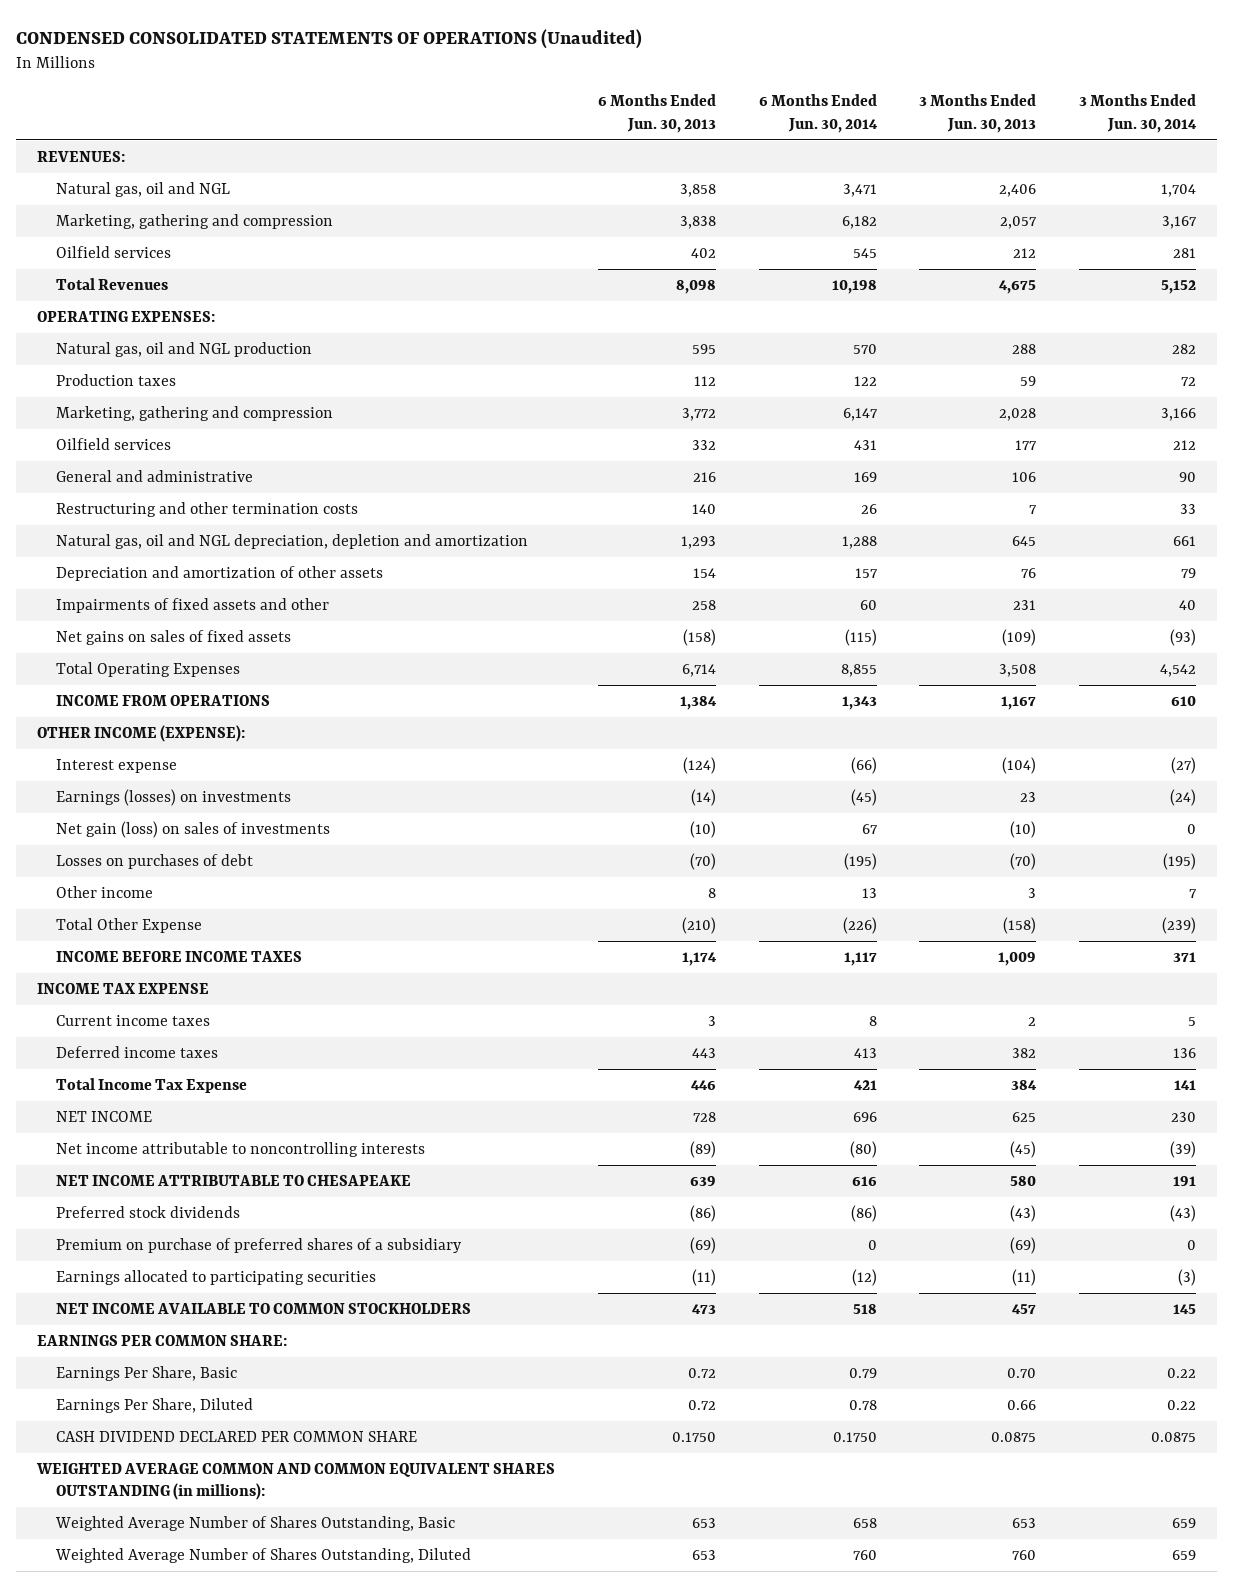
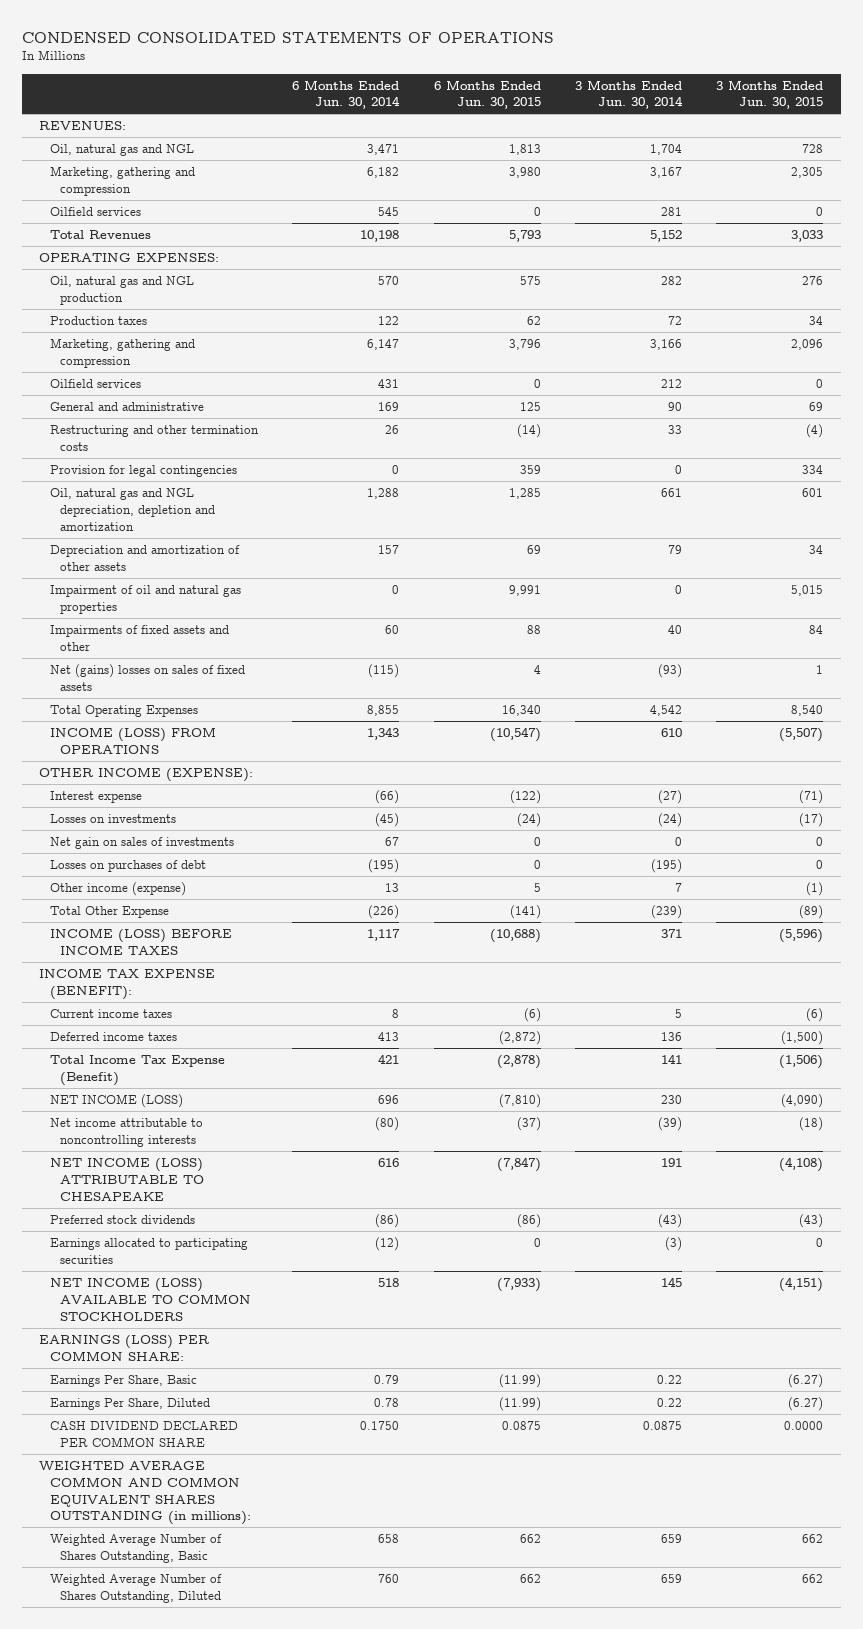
[16,28,643,49] CONDENSED CONSOLIDATED STATEMENTS OF OPERATIONS (Unaudited) -> [22,31,555,43] CONDENSED CONSOLIDATED STATEMENTS OF OPERATIONS
[598,94,717,133] 6 Months Ended Jun. 30, 2013 -> none
[919,94,1037,133] 3 Months Ended Jun. 30, 2013 -> none
none -> [433,79,541,110] 6 Months Ended Jun. 30, 2015
none -> [716,79,824,110] 3 Months Ended Jun. 30, 2015
[55,182,230,198] Natural gas, oil and NGL -> [49,144,194,157] Oil, natural gas and NGL
[55,342,312,358] Natural gas, oil and NGL production -> [49,276,194,305] Oil, natural gas and NGL production
none -> [49,465,237,478] Provision for legal contingencies
[55,534,528,550] Natural gas, oil and NGL depreciation, depletion and amortization -> [49,488,216,531] Oil, natural gas and NGL depreciation, depletion and amortization
none -> [49,585,241,614] Impairment of oil and natural gas properties
[55,630,291,646] Net gains on sales of fixed assets -> [49,664,245,691] Net (gains) losses on sales of fixed assets
[55,695,270,707] INCOME FROM OPERATIONS -> [49,727,216,754] INCOME (LOSS) FROM OPERATIONS
[55,789,291,807] Earnings (losses) on investments -> [49,814,176,824] Losses on investments
[55,821,330,839] Net gain (loss) on sales of investments -> [49,837,234,850] Net gain on sales of investments
[55,886,153,899] Other income -> [49,882,186,897] Other income (expense)
[55,951,302,963] INCOME BEFORE INCOME TAXES -> [49,928,232,955] INCOME (LOSS) BEFORE INCOME TAXES
[37,983,210,995] INCOME TAX EXPENSE -> [39,968,216,1000] INCOME TAX EXPENSE (BENEFIT):
[55,1078,247,1094] Total Income Tax Expense -> [49,1055,225,1086] Total Income Tax Expense (Benefit)
[55,1111,152,1123] NET INCOME -> [49,1094,183,1109] NET INCOME (LOSS)
[55,1175,411,1187] NET INCOME ATTRIBUTABLE TO CHESAPEAKE -> [49,1157,205,1201] NET INCOME (LOSS) ATTRIBUTABLE TO CHESAPEAKE
[55,1238,462,1254] Premium on purchase of preferred shares of a subsidiary -> none
[55,1303,471,1315] NET INCOME AVAILABLE TO COMMON STOCKHOLDERS -> [49,1277,252,1321] NET INCOME (LOSS) AVAILABLE TO COMMON STOCKHOLDERS
[37,1335,288,1347] EARNINGS PER COMMON SHARE: -> [39,1335,210,1361] EARNINGS (LOSS) PER COMMON SHARE:

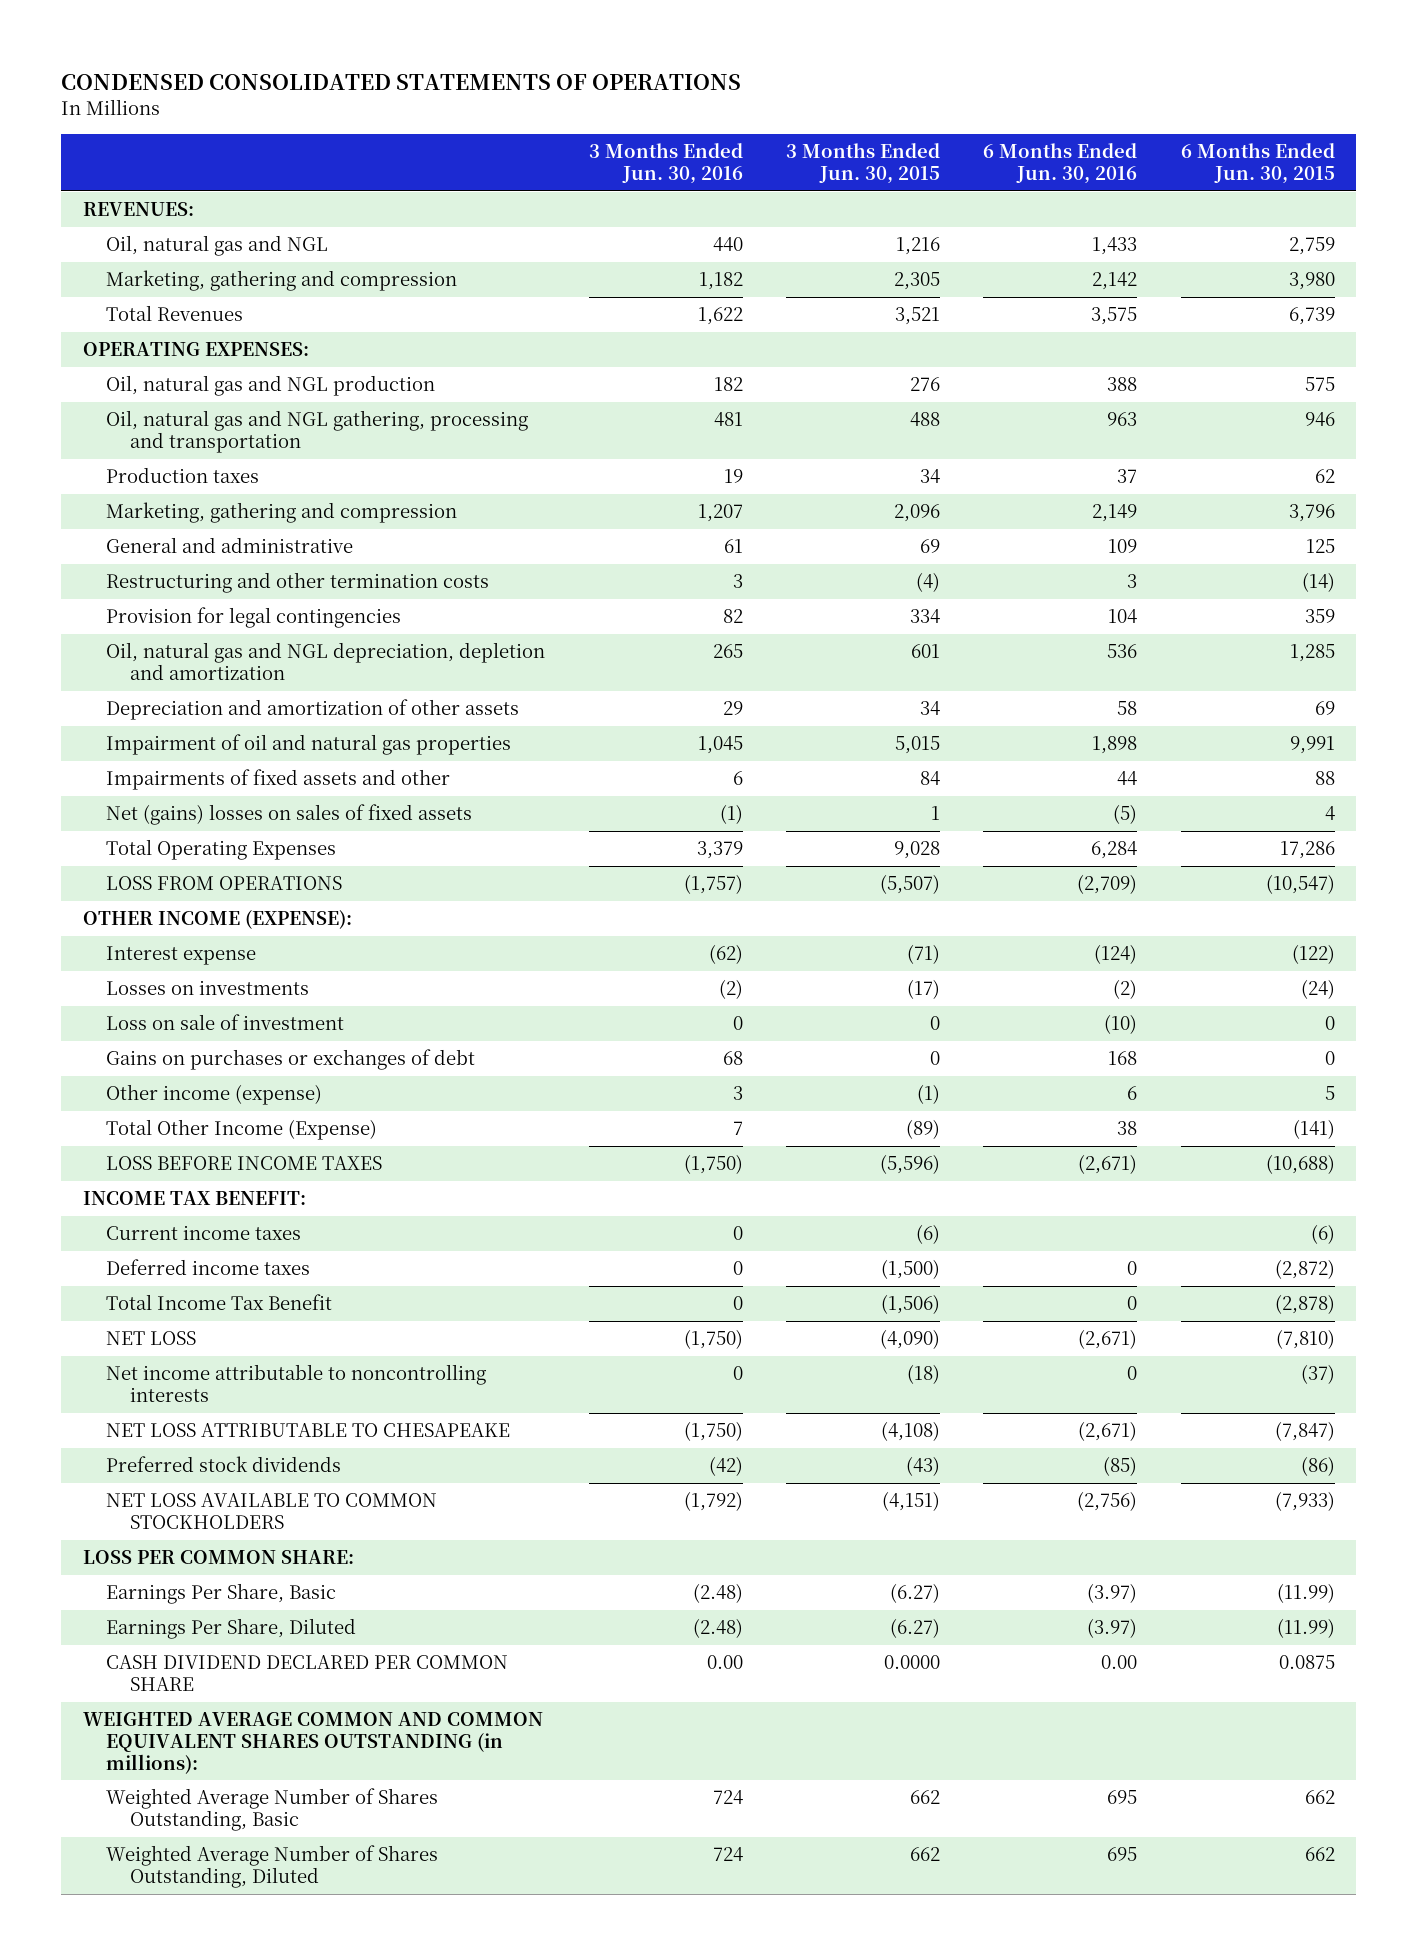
[292,79,401,110] 6 Months Ended Jun. 30, 2014 -> none
[574,79,683,110] 3 Months Ended Jun. 30, 2014 -> none
none -> [588,143,743,185] 3 Months Ended Jun. 30, 2016
none -> [983,143,1138,185] 6 Months Ended Jun. 30, 2016
[508,144,541,156] 1,813 -> [1288,237,1335,256] 2,759
[802,144,824,154] 728 -> [895,237,940,256] 1,216
[49,207,141,217] Oilfield services -> none
[508,230,541,243] 5,793 -> [1288,307,1335,326] 6,739
[791,230,824,243] 3,033 -> [894,307,940,326] 3,521
none -> [106,410,529,454] Oil, natural gas and NGL gathering, processing and transportation
[49,379,141,389] Oilfield services -> none
[501,705,541,717] 16,340 -> [1279,841,1335,860] 17,286
[791,705,824,717] 8,540 -> [893,841,940,860] 9,028
[49,727,216,754] INCOME (LOSS) FROM OPERATIONS -> [106,876,343,891] LOSS FROM OPERATIONS
[49,837,234,850] Net gain on sales of investments -> [106,1014,345,1031] Loss on sale of investment
[49,860,206,873] Losses on purchases of debt -> [106,1049,476,1071] Gains on purchases or exchanges of debt
[49,906,169,919] Total Other Expense -> [106,1119,378,1141] Total Other Income (Expense)
[49,928,232,955] INCOME (LOSS) BEFORE INCOME TAXES -> [106,1156,383,1171] LOSS BEFORE INCOME TAXES
[39,968,216,1000] INCOME TAX EXPENSE (BENEFIT): -> [82,1191,306,1206] INCOME TAX BENEFIT:
[49,1055,225,1086] Total Income Tax Expense (Benefit) -> [106,1294,333,1311] Total Income Tax Benefit
[49,1094,183,1109] NET INCOME (LOSS) -> [106,1331,197,1346] NET LOSS
[49,1157,205,1201] NET INCOME (LOSS) ATTRIBUTABLE TO CHESAPEAKE -> [106,1423,511,1438] NET LOSS ATTRIBUTABLE TO CHESAPEAKE
[49,1238,248,1264] Earnings allocated to participating securities -> none
[49,1277,252,1321] NET INCOME (LOSS) AVAILABLE TO COMMON STOCKHOLDERS -> [106,1493,438,1530] NET LOSS AVAILABLE TO COMMON STOCKHOLDERS
[39,1335,210,1361] EARNINGS (LOSS) PER COMMON SHARE: -> [82,1550,354,1565] LOSS PER COMMON SHARE:

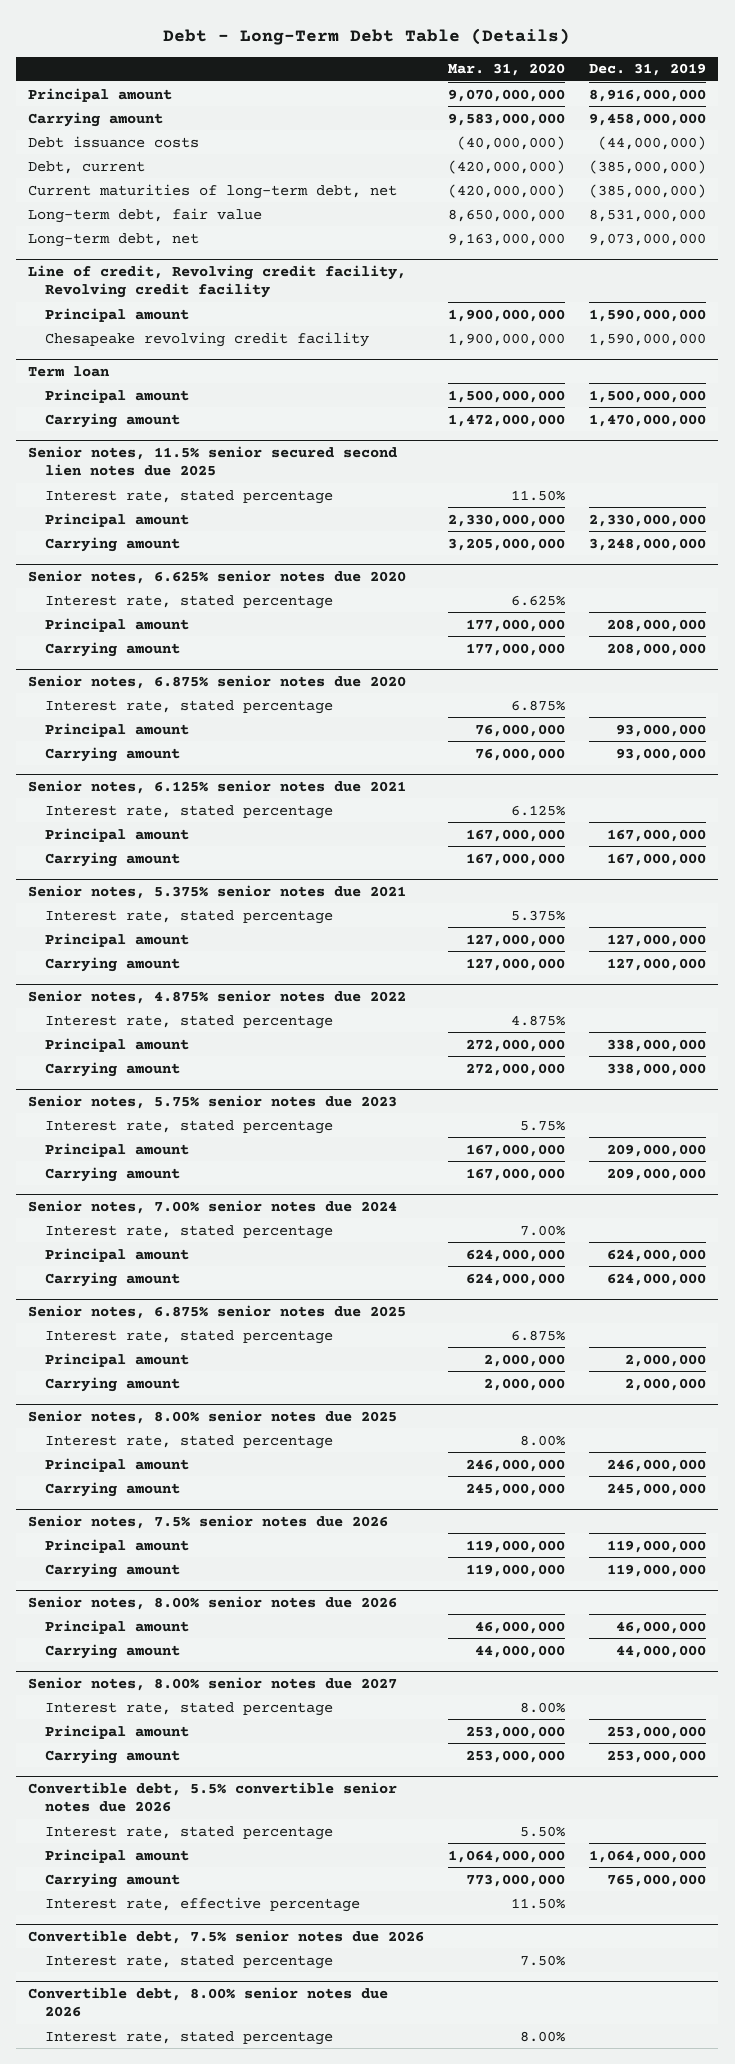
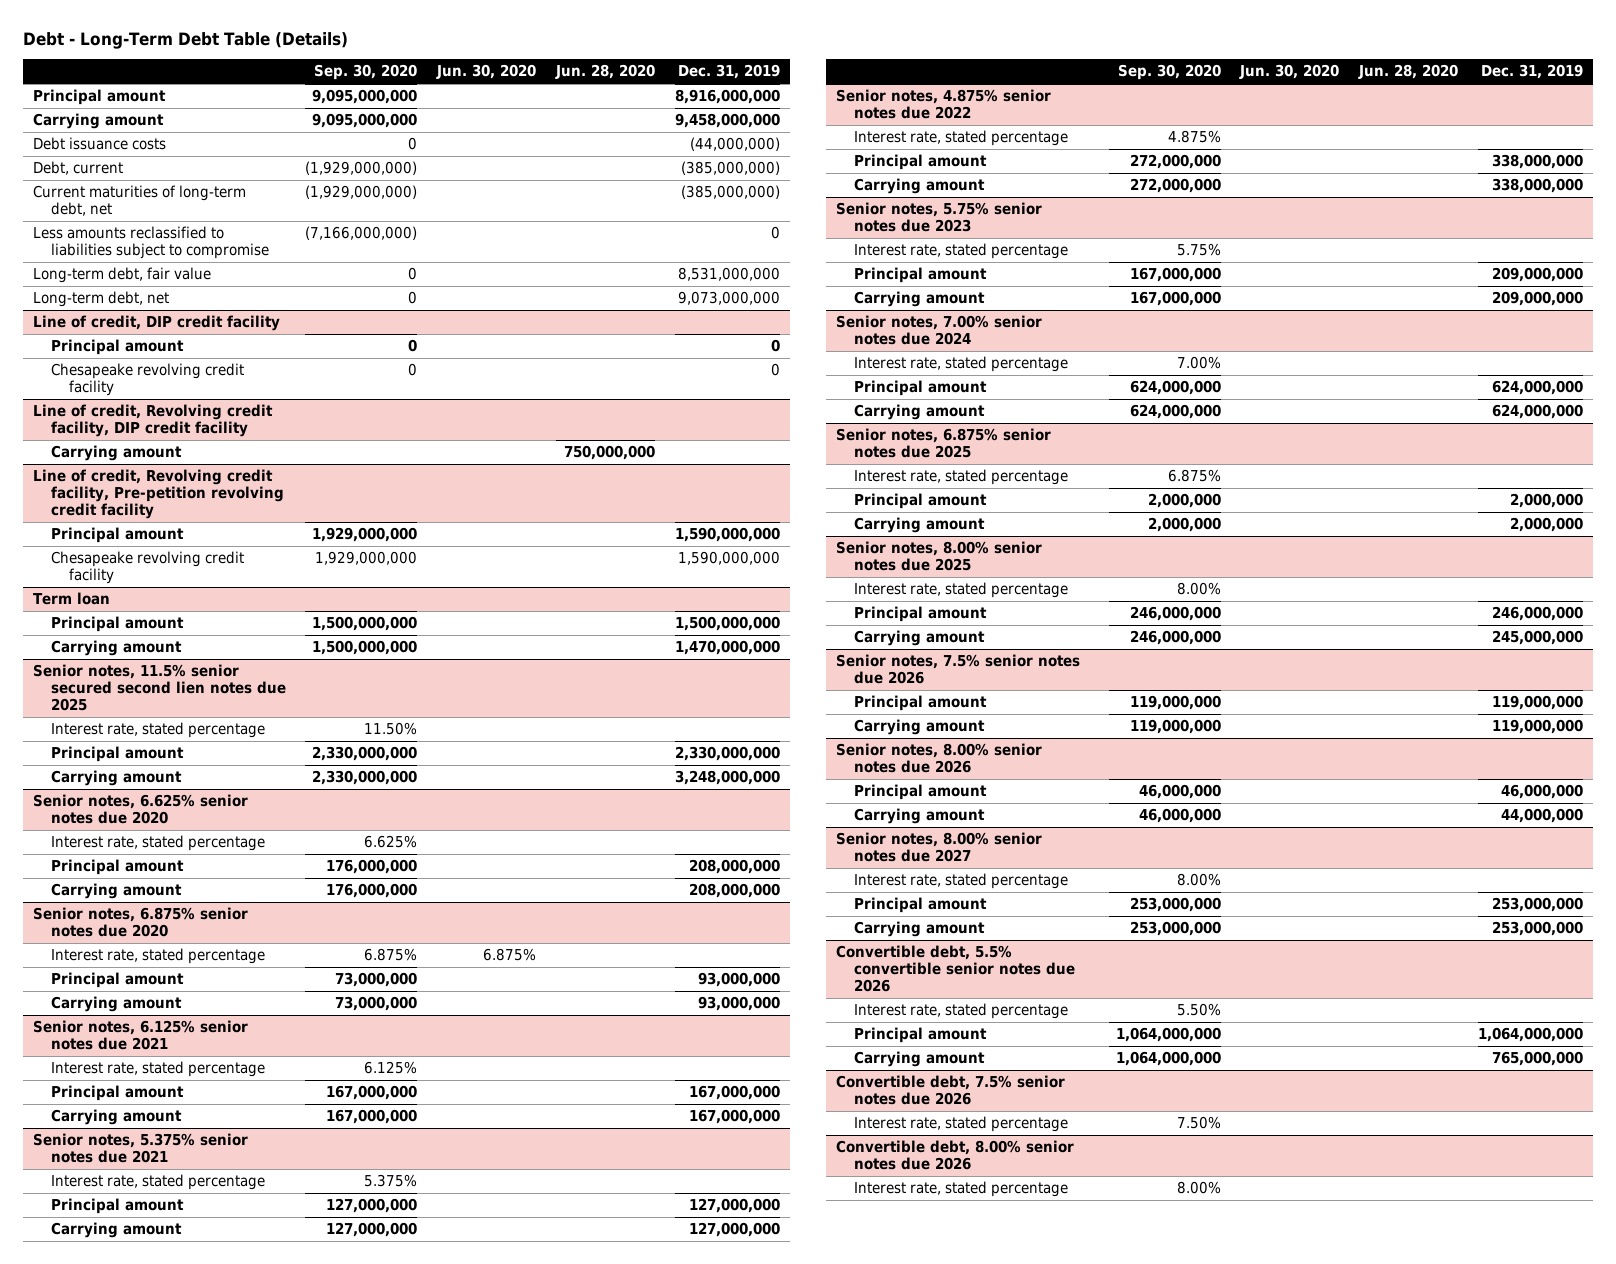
[448,63,566,77] Mar. 31, 2020 -> none
none -> [314,64,418,81] Sep. 30, 2020
none -> [436,64,537,80] Jun. 30, 2020
none -> [555,64,656,80] Jun. 28, 2020
none -> [32,226,269,260] Less amounts reclassified to liabilities subject to compromise
none -> [32,315,280,332] Line of credit, DIP credit facility
none -> [50,339,184,356] Principal amount
none -> [50,363,244,397] Chesapeake revolving credit facility
[28,264,407,298] Line of credit, Revolving credit facility, Revolving credit facility -> [32,404,273,438] Line of credit, Revolving credit facility, DIP credit facility
none -> [50,445,182,462] Carrying amount
none -> [32,469,284,520] Line of credit, Revolving credit facility, Pre-petition revolving credit facility
[44,1896,360,1912] Interest rate, effective percentage -> none

